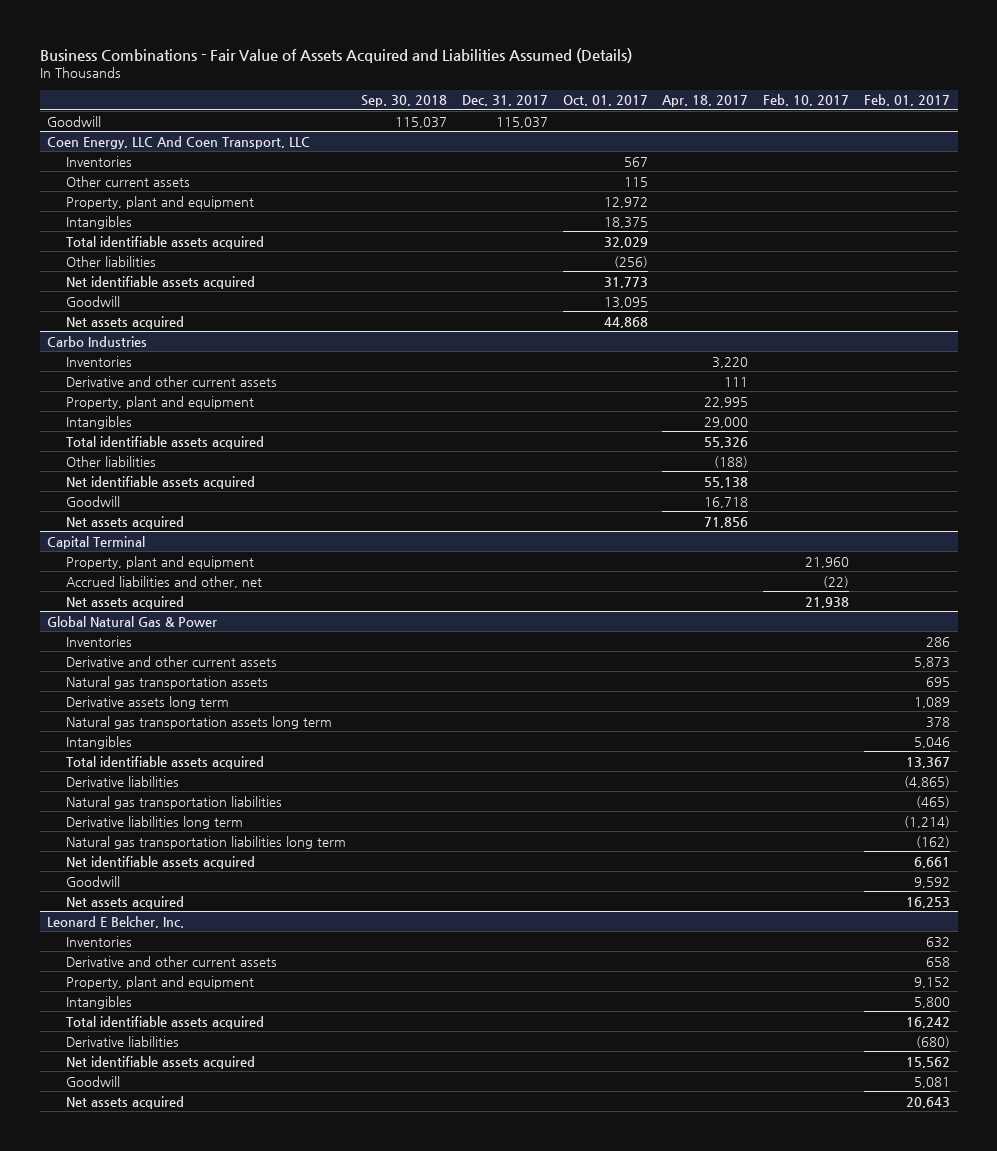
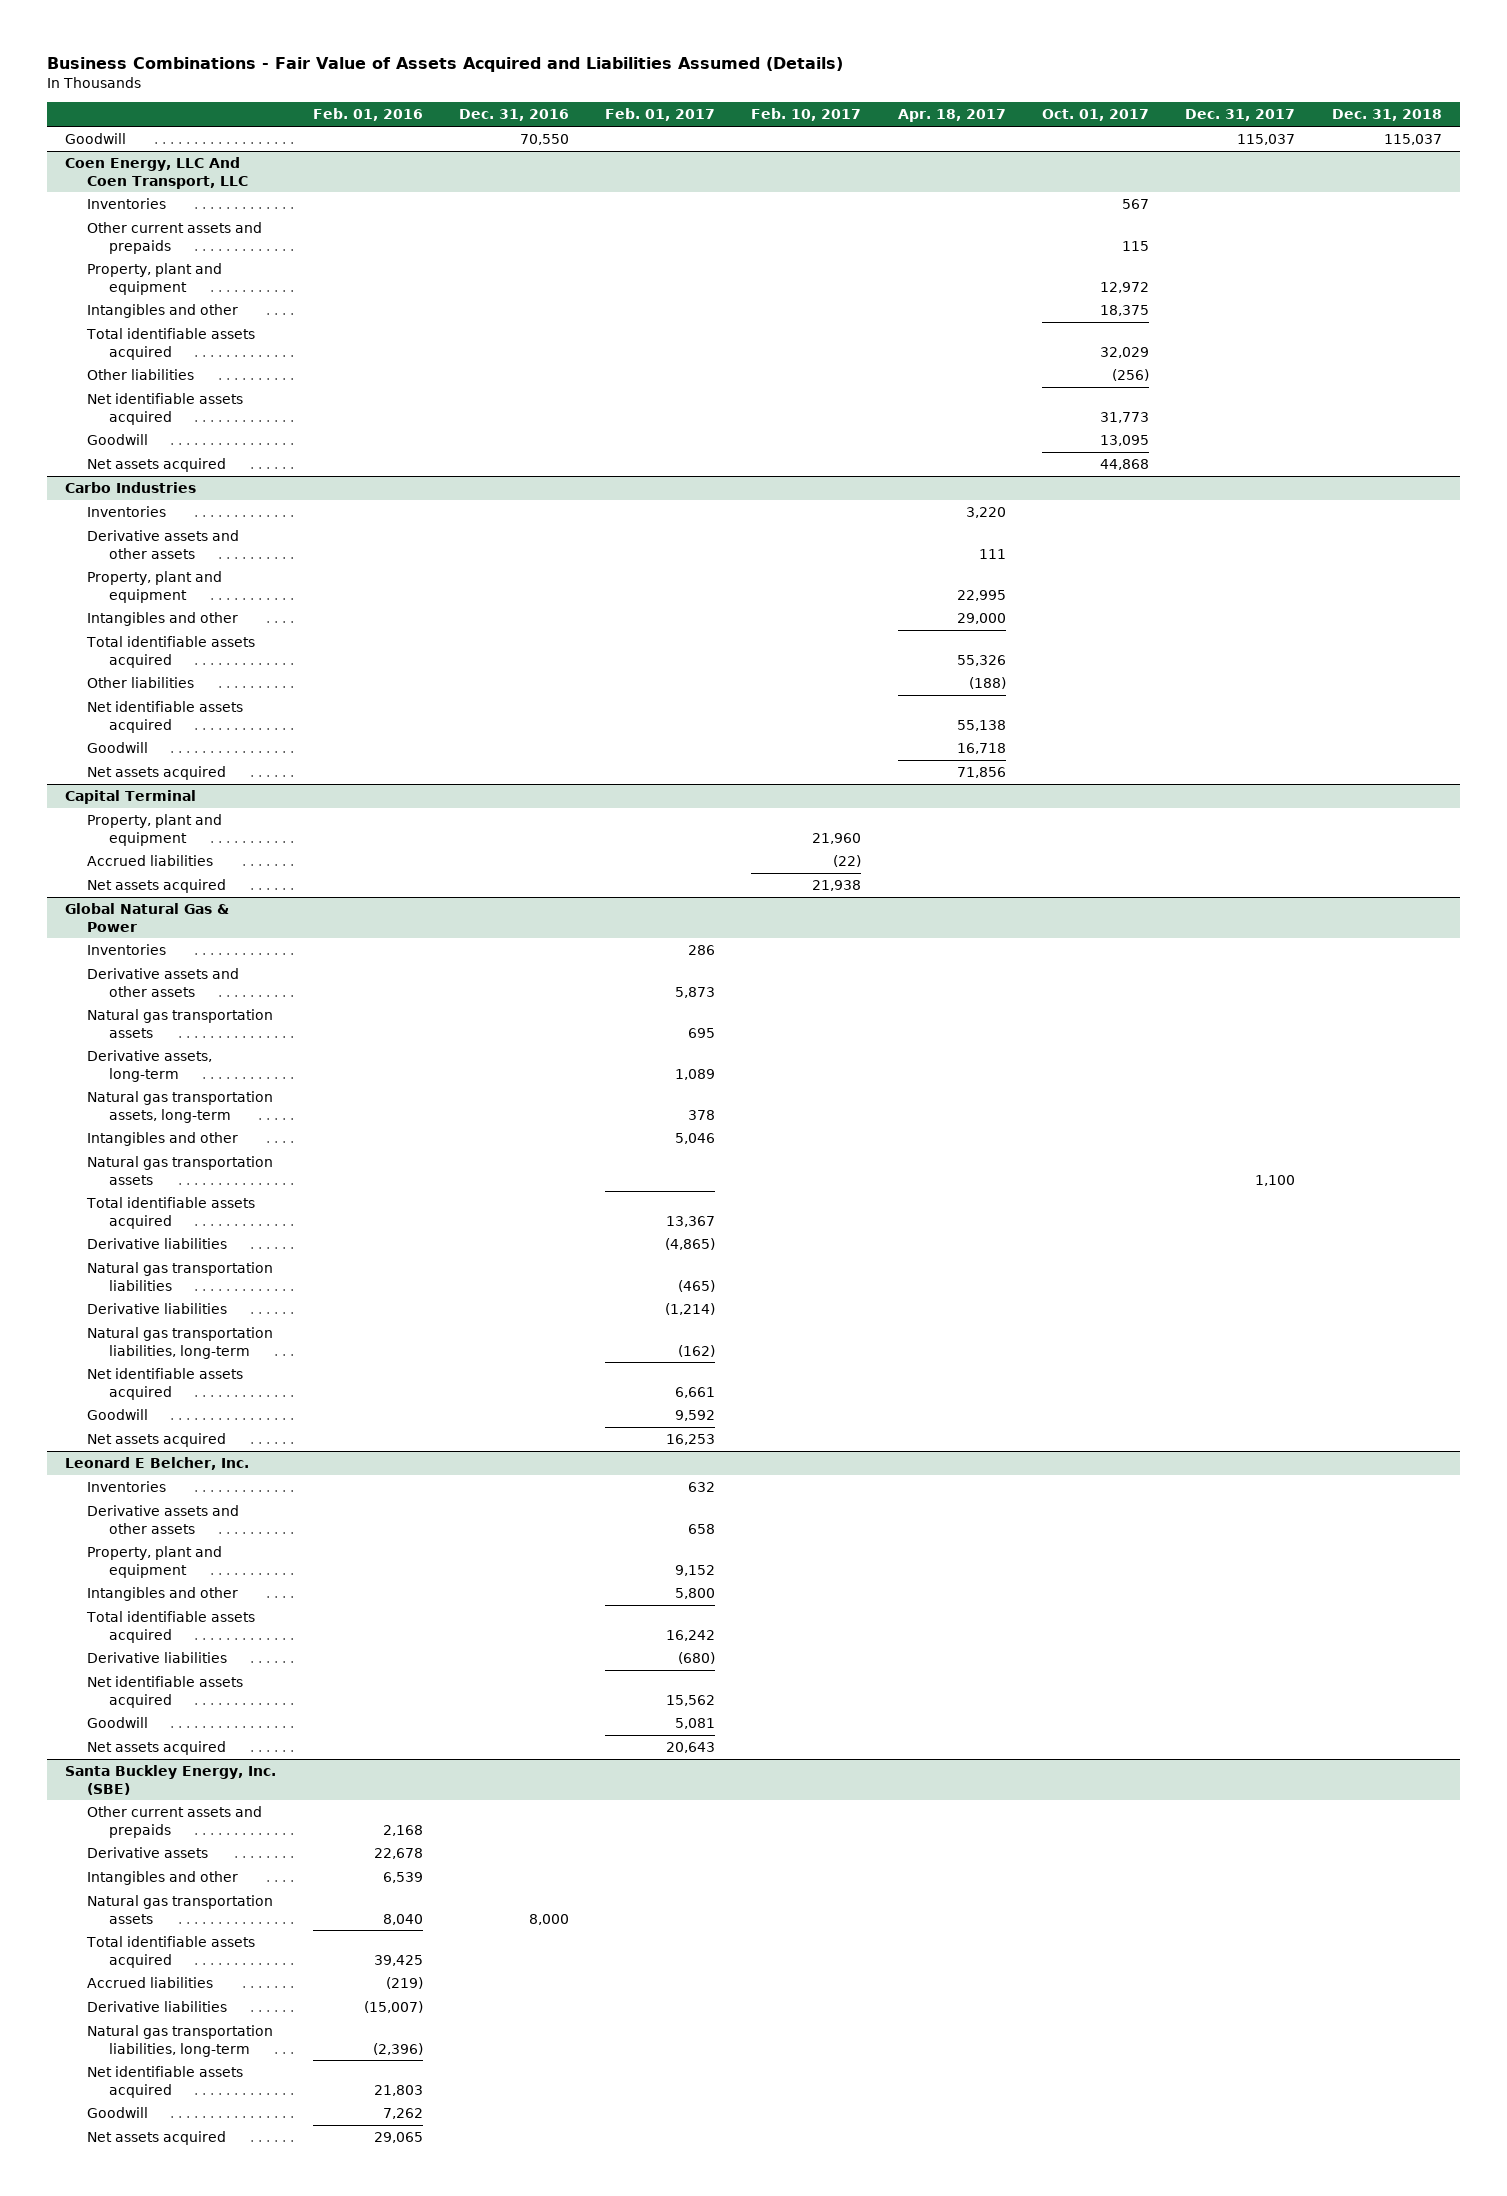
[360,95,447,108] Sep. 30, 2018 -> none
none -> [312,108,423,122] Feb. 01, 2016
none -> [458,109,569,122] Dec. 31, 2016
none -> [1331,109,1442,122] Dec. 31, 2018
[65,175,190,187] Other current assets -> [86,222,262,254] Other current assets and prepaids
[65,215,132,229] Intangibles -> [86,304,238,319] Intangibles and other
[65,375,277,387] Derivative and other current assets -> [86,530,239,559] Derivative assets and other assets
[65,415,132,429] Intangibles -> [86,612,238,627] Intangibles and other
[65,575,262,588] Accrued liabilities and other, net -> [86,855,213,867] Accrued liabilities
[65,655,277,667] Derivative and other current assets -> [86,968,239,997] Derivative assets and other assets
[65,695,229,709] Derivative assets long term -> [86,1050,212,1082] Derivative assets, long-term
[65,715,332,729] Natural gas transportation assets long term -> [86,1091,273,1123] Natural gas transportation assets, long-term
[65,735,132,749] Intangibles -> [86,1132,238,1147] Intangibles and other
none -> [86,1156,273,1185] Natural gas transportation assets
[65,815,243,829] Derivative liabilities long term -> [86,1303,227,1315] Derivative liabilities
[65,835,346,849] Natural gas transportation liabilities long term -> [86,1327,273,1359] Natural gas transportation liabilities, long-term
[65,955,277,967] Derivative and other current assets -> [86,1505,239,1534] Derivative assets and other assets
[65,995,132,1009] Intangibles -> [86,1587,238,1602] Intangibles and other
none -> [65,1765,277,1795] Santa Buckley Energy, Inc. (SBE)
none -> [86,1806,262,1838] Other current assets and prepaids
none -> [86,1847,208,1859] Derivative assets
none -> [86,1871,238,1886] Intangibles and other
none -> [86,1895,273,1924] Natural gas transportation assets
none -> [85,1936,255,1968] Total identifiable assets acquired
none -> [86,1977,213,1989] Accrued liabilities
none -> [86,2001,227,2013] Derivative liabilities
none -> [86,2025,273,2057] Natural gas transportation liabilities, long-term
none -> [86,2066,243,2098] Net identifiable assets acquired
none -> [86,2107,148,2119] Goodwill
none -> [86,2131,226,2146] Net assets acquired

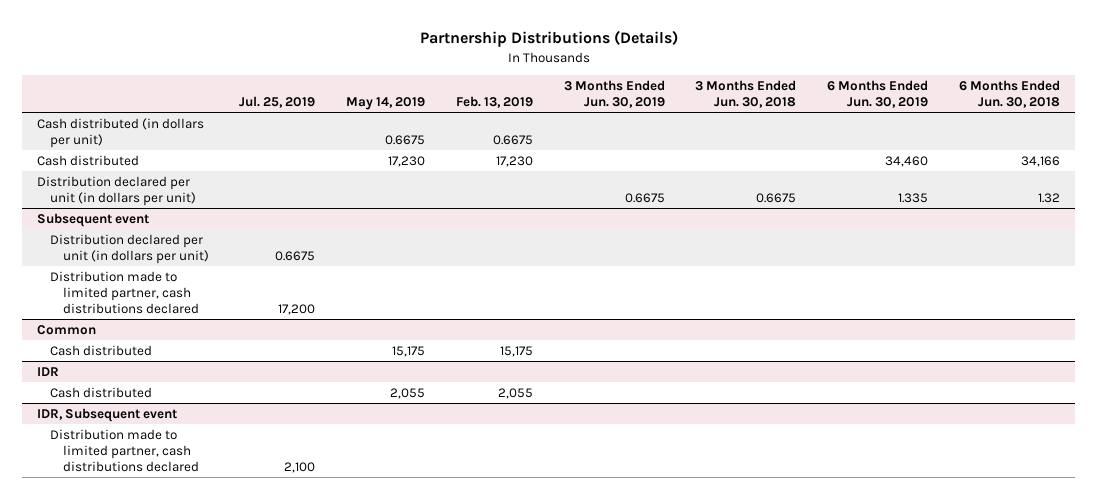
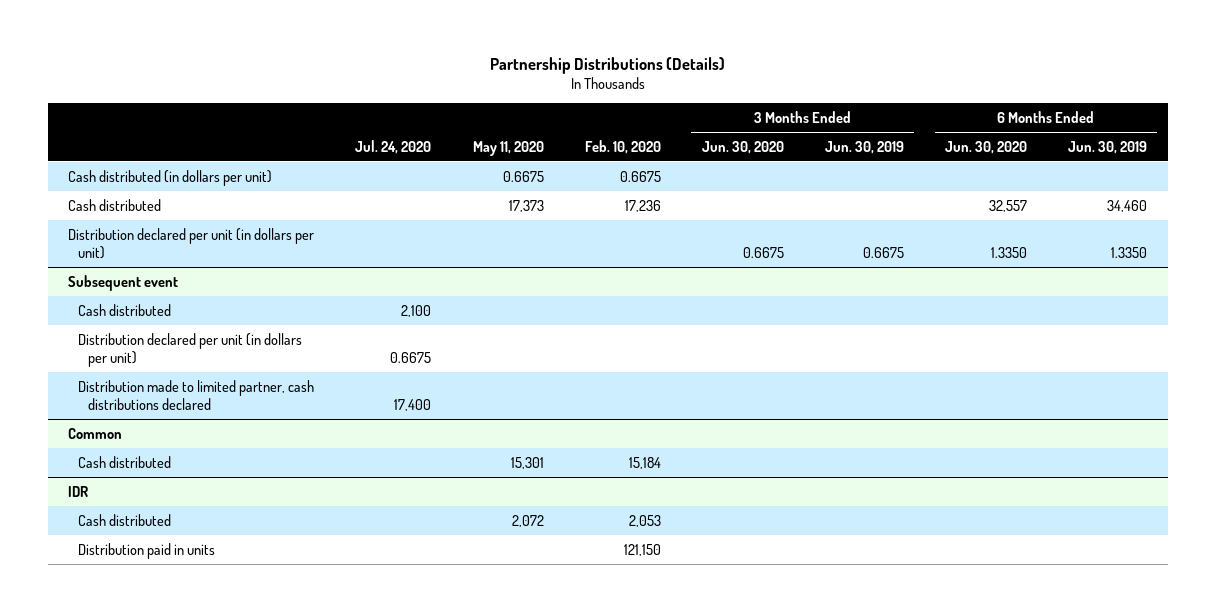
[239,96,316,109] Jul. 25, 2019 -> none
[346,97,426,111] May 14, 2019 -> none
[455,96,533,109] Feb. 13, 2019 -> none
[695,80,797,109] 3 Months Ended Jun. 30, 2018 -> none
[959,80,1061,109] 6 Months Ended Jun. 30, 2018 -> none
none -> [355,139,432,154] Jul. 24, 2020
none -> [472,140,544,156] May 11, 2020
none -> [584,139,661,154] Feb. 10, 2020
none -> [701,140,784,154] Jun. 30, 2020
none -> [944,140,1027,154] Jun. 30, 2020
[898,192,929,203] 1.335 -> [1111,246,1148,258] 1.3350
none -> [78,303,172,316] Cash distributed
[37,407,178,422] IDR, Subsequent event -> none
[49,428,199,473] Distribution made to limited partner, cash distributions declared -> none
none -> [78,542,216,559] Distribution paid in units

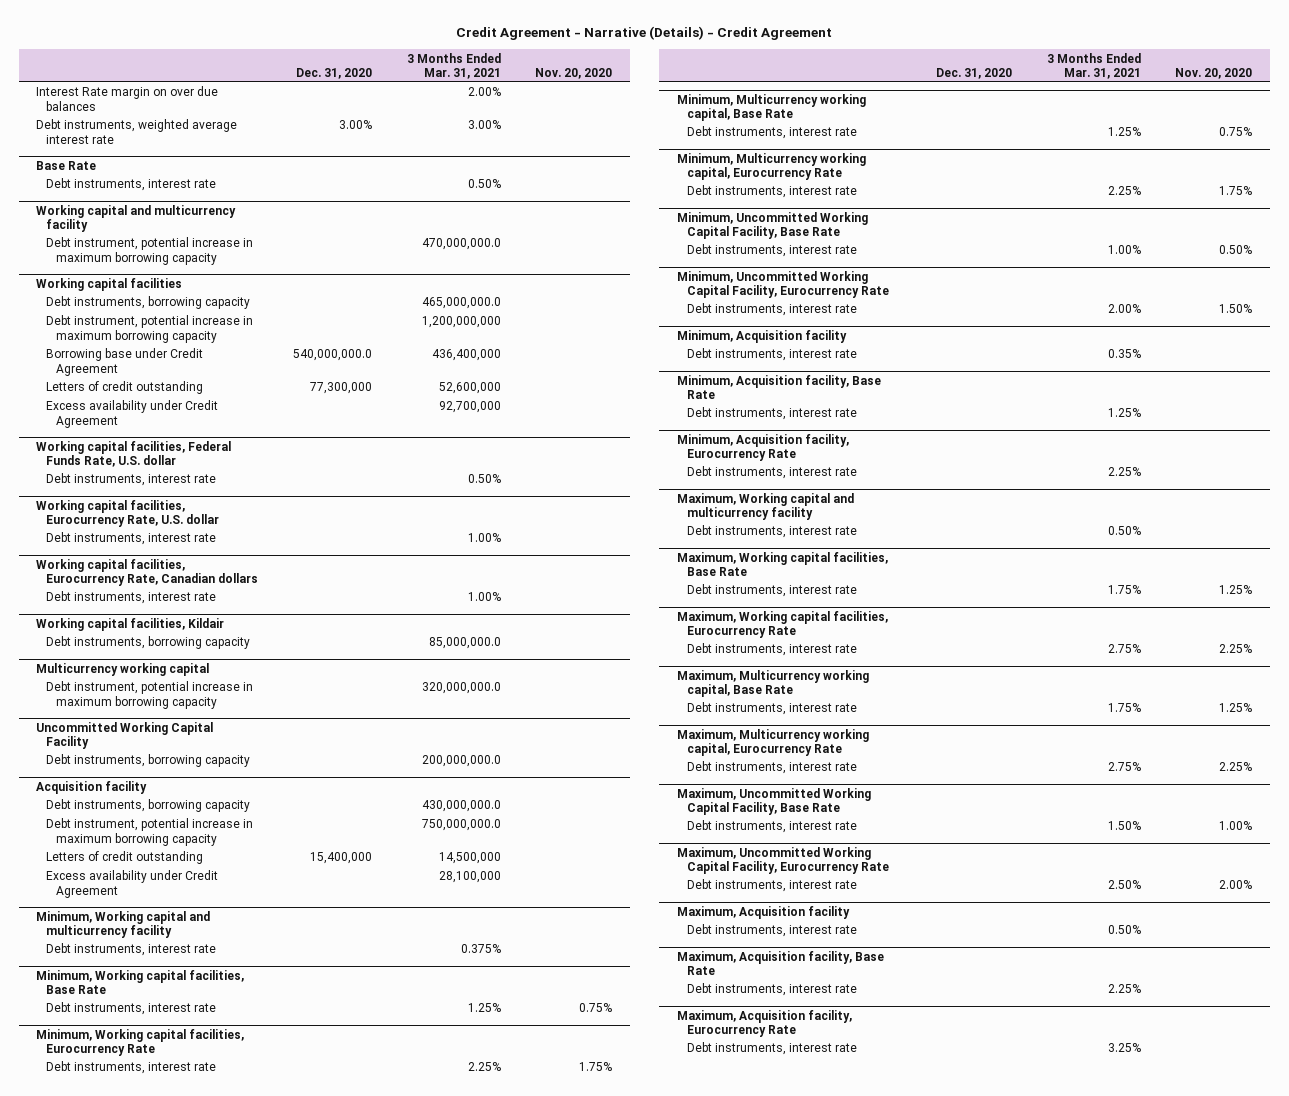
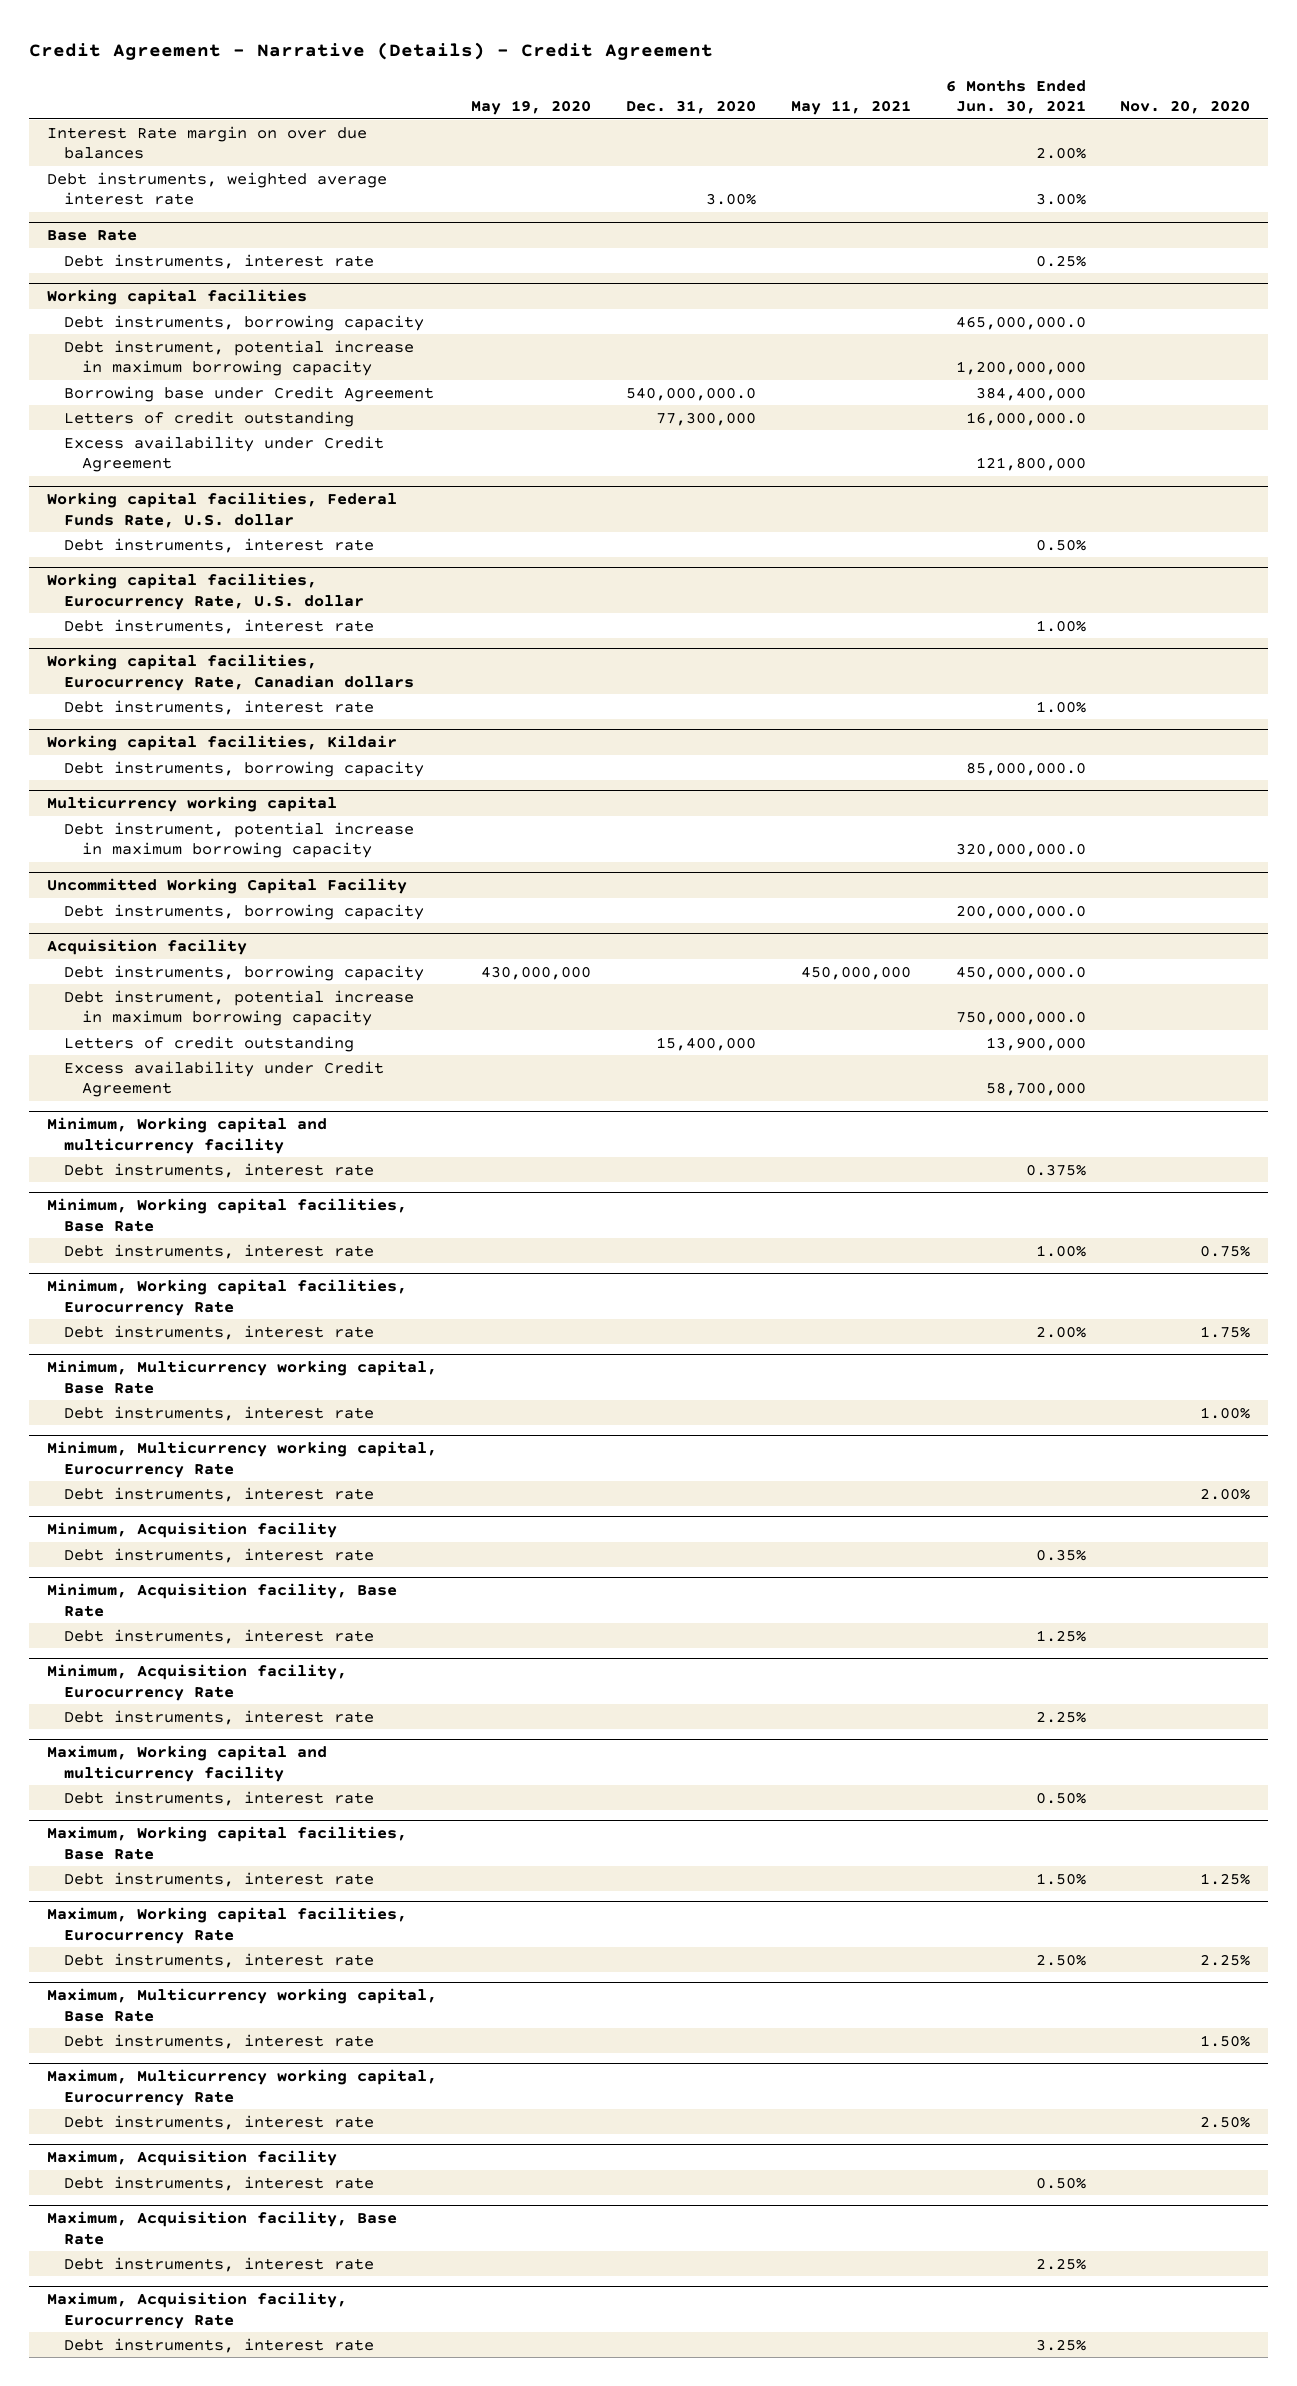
[406,52,501,79] 3 Months Ended Mar. 31, 2021 -> none
none -> [471,100,592,116] May 19, 2020
none -> [790,100,911,116] May 11, 2021
none -> [945,79,1086,115] 6 Months Ended Jun. 30, 2021
[36,204,237,232] Working capital and multicurrency facility -> none
[46,237,254,265] Debt instrument, potential increase in maximum borrowing capacity -> none
[1219,127,1253,137] 0.75% -> [1200,1406,1251,1419] 1.00%
[676,211,868,239] Minimum, Uncommitted Working Capital Facility, Base Rate -> none
[686,244,857,258] Debt instruments, interest rate -> none
[676,270,889,298] Minimum, Uncommitted Working Capital Facility, Eurocurrency Rate -> none
[686,303,857,317] Debt instruments, interest rate -> none
[1219,186,1253,196] 1.75% -> [1200,1487,1251,1500] 2.00%
[1219,703,1253,713] 1.25% -> [1200,2034,1251,2047] 1.50%
[676,787,871,815] Maximum, Uncommitted Working Capital Facility, Base Rate -> none
[686,820,857,834] Debt instruments, interest rate -> none
[676,846,889,874] Maximum, Uncommitted Working Capital Facility, Eurocurrency Rate -> none
[686,879,857,893] Debt instruments, interest rate -> none
[1219,762,1253,772] 2.25% -> [1200,2115,1251,2128] 2.50%

